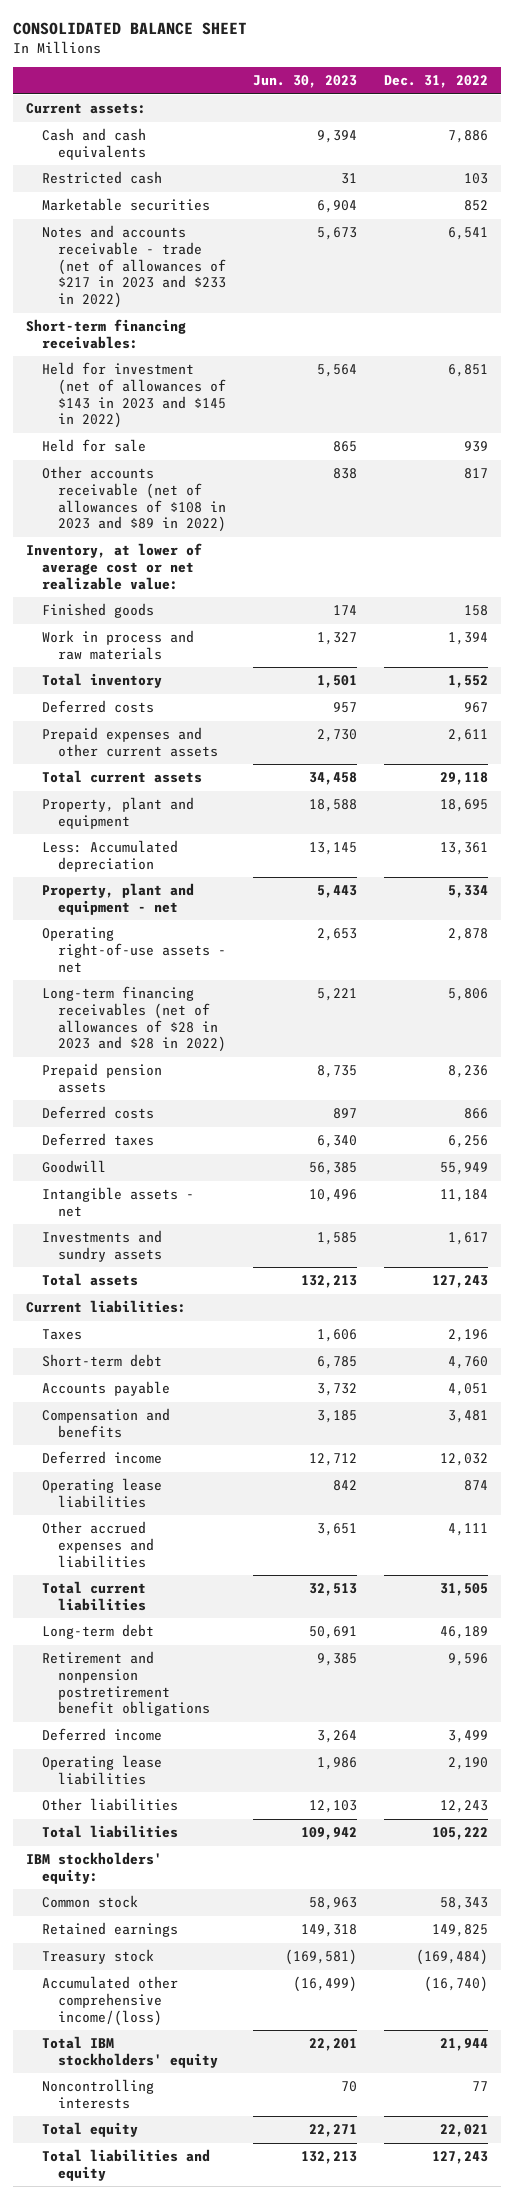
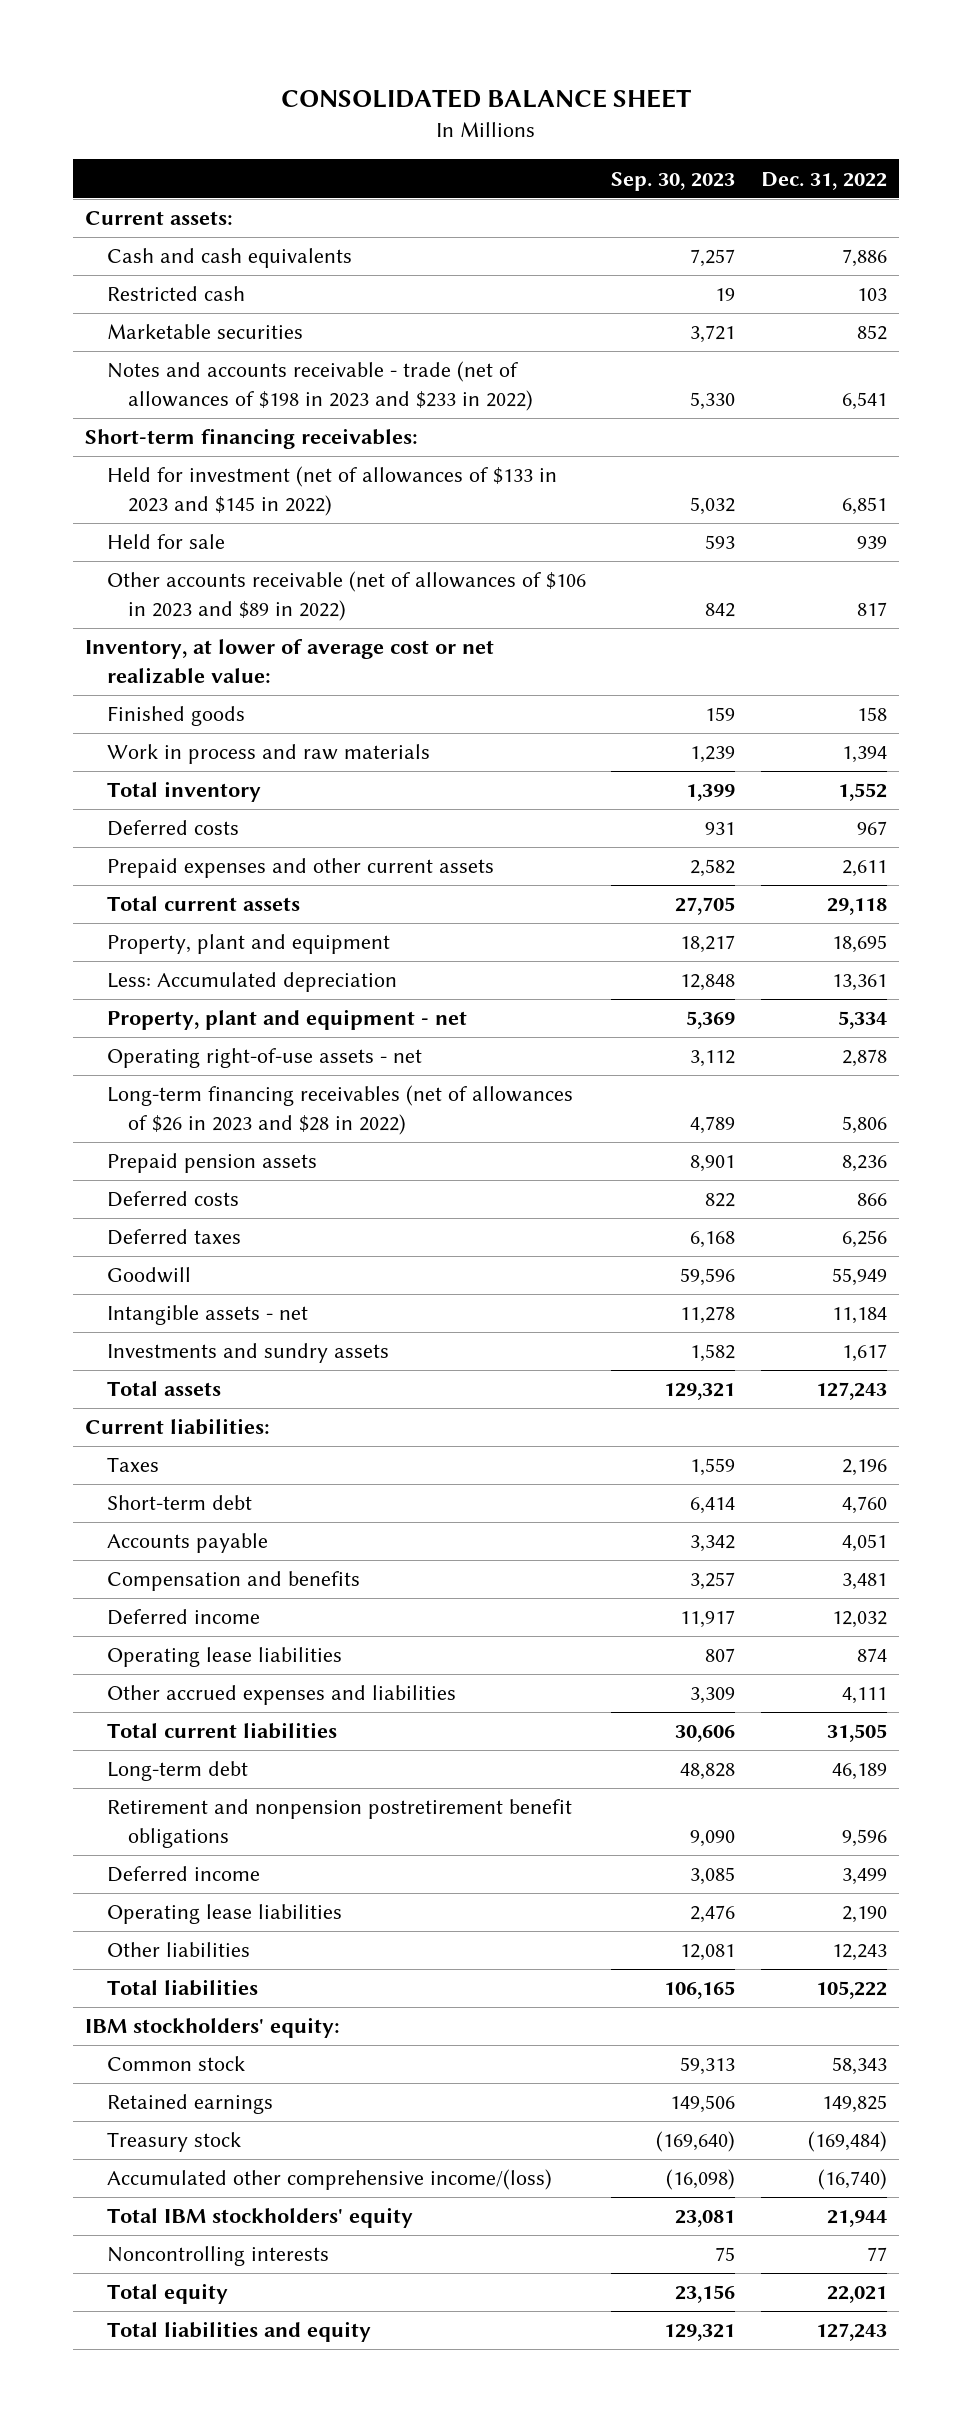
[252,75,357,89] Jun. 30, 2023 -> none
none -> [611,171,736,191] Sep. 30, 2023
[41,225,226,309] Notes and accounts receivable - trade (net of allowances of $217 in 2023 and $233 in 2022) -> [106,361,533,411] Notes and accounts receivable - trade (net of allowances of $198 in 2023 and $233 in 2022)
[41,362,226,429] Held for investment (net of allowances of $143 in 2023 and $145 in 2022) -> [106,466,557,516] Held for investment (net of allowances of $133 in 2023 and $145 in 2022)
[41,466,226,533] Other accounts receivable (net of allowances of $108 in 2023 and $89 in 2022) -> [106,571,586,621] Other accounts receivable (net of allowances of $106 in 2023 and $89 in 2022)
[41,986,226,1053] Long-term financing receivables (net of allowances of $28 in 2023 and $28 in 2022) -> [106,1085,573,1135] Long-term financing receivables (net of allowances of $26 in 2023 and $28 in 2022)

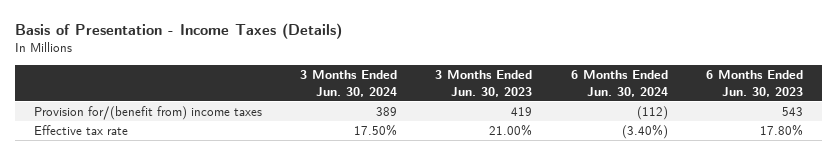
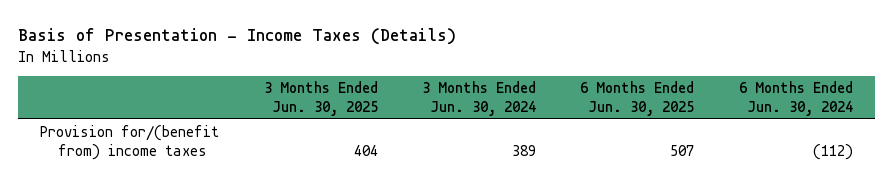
[435,70,533,97] 3 Months Ended Jun. 30, 2023 -> none
[706,70,804,97] 6 Months Ended Jun. 30, 2023 -> none
none -> [263,81,378,117] 3 Months Ended Jun. 30, 2025
none -> [580,81,695,117] 6 Months Ended Jun. 30, 2025
[33,125,128,136] Effective tax rate -> none

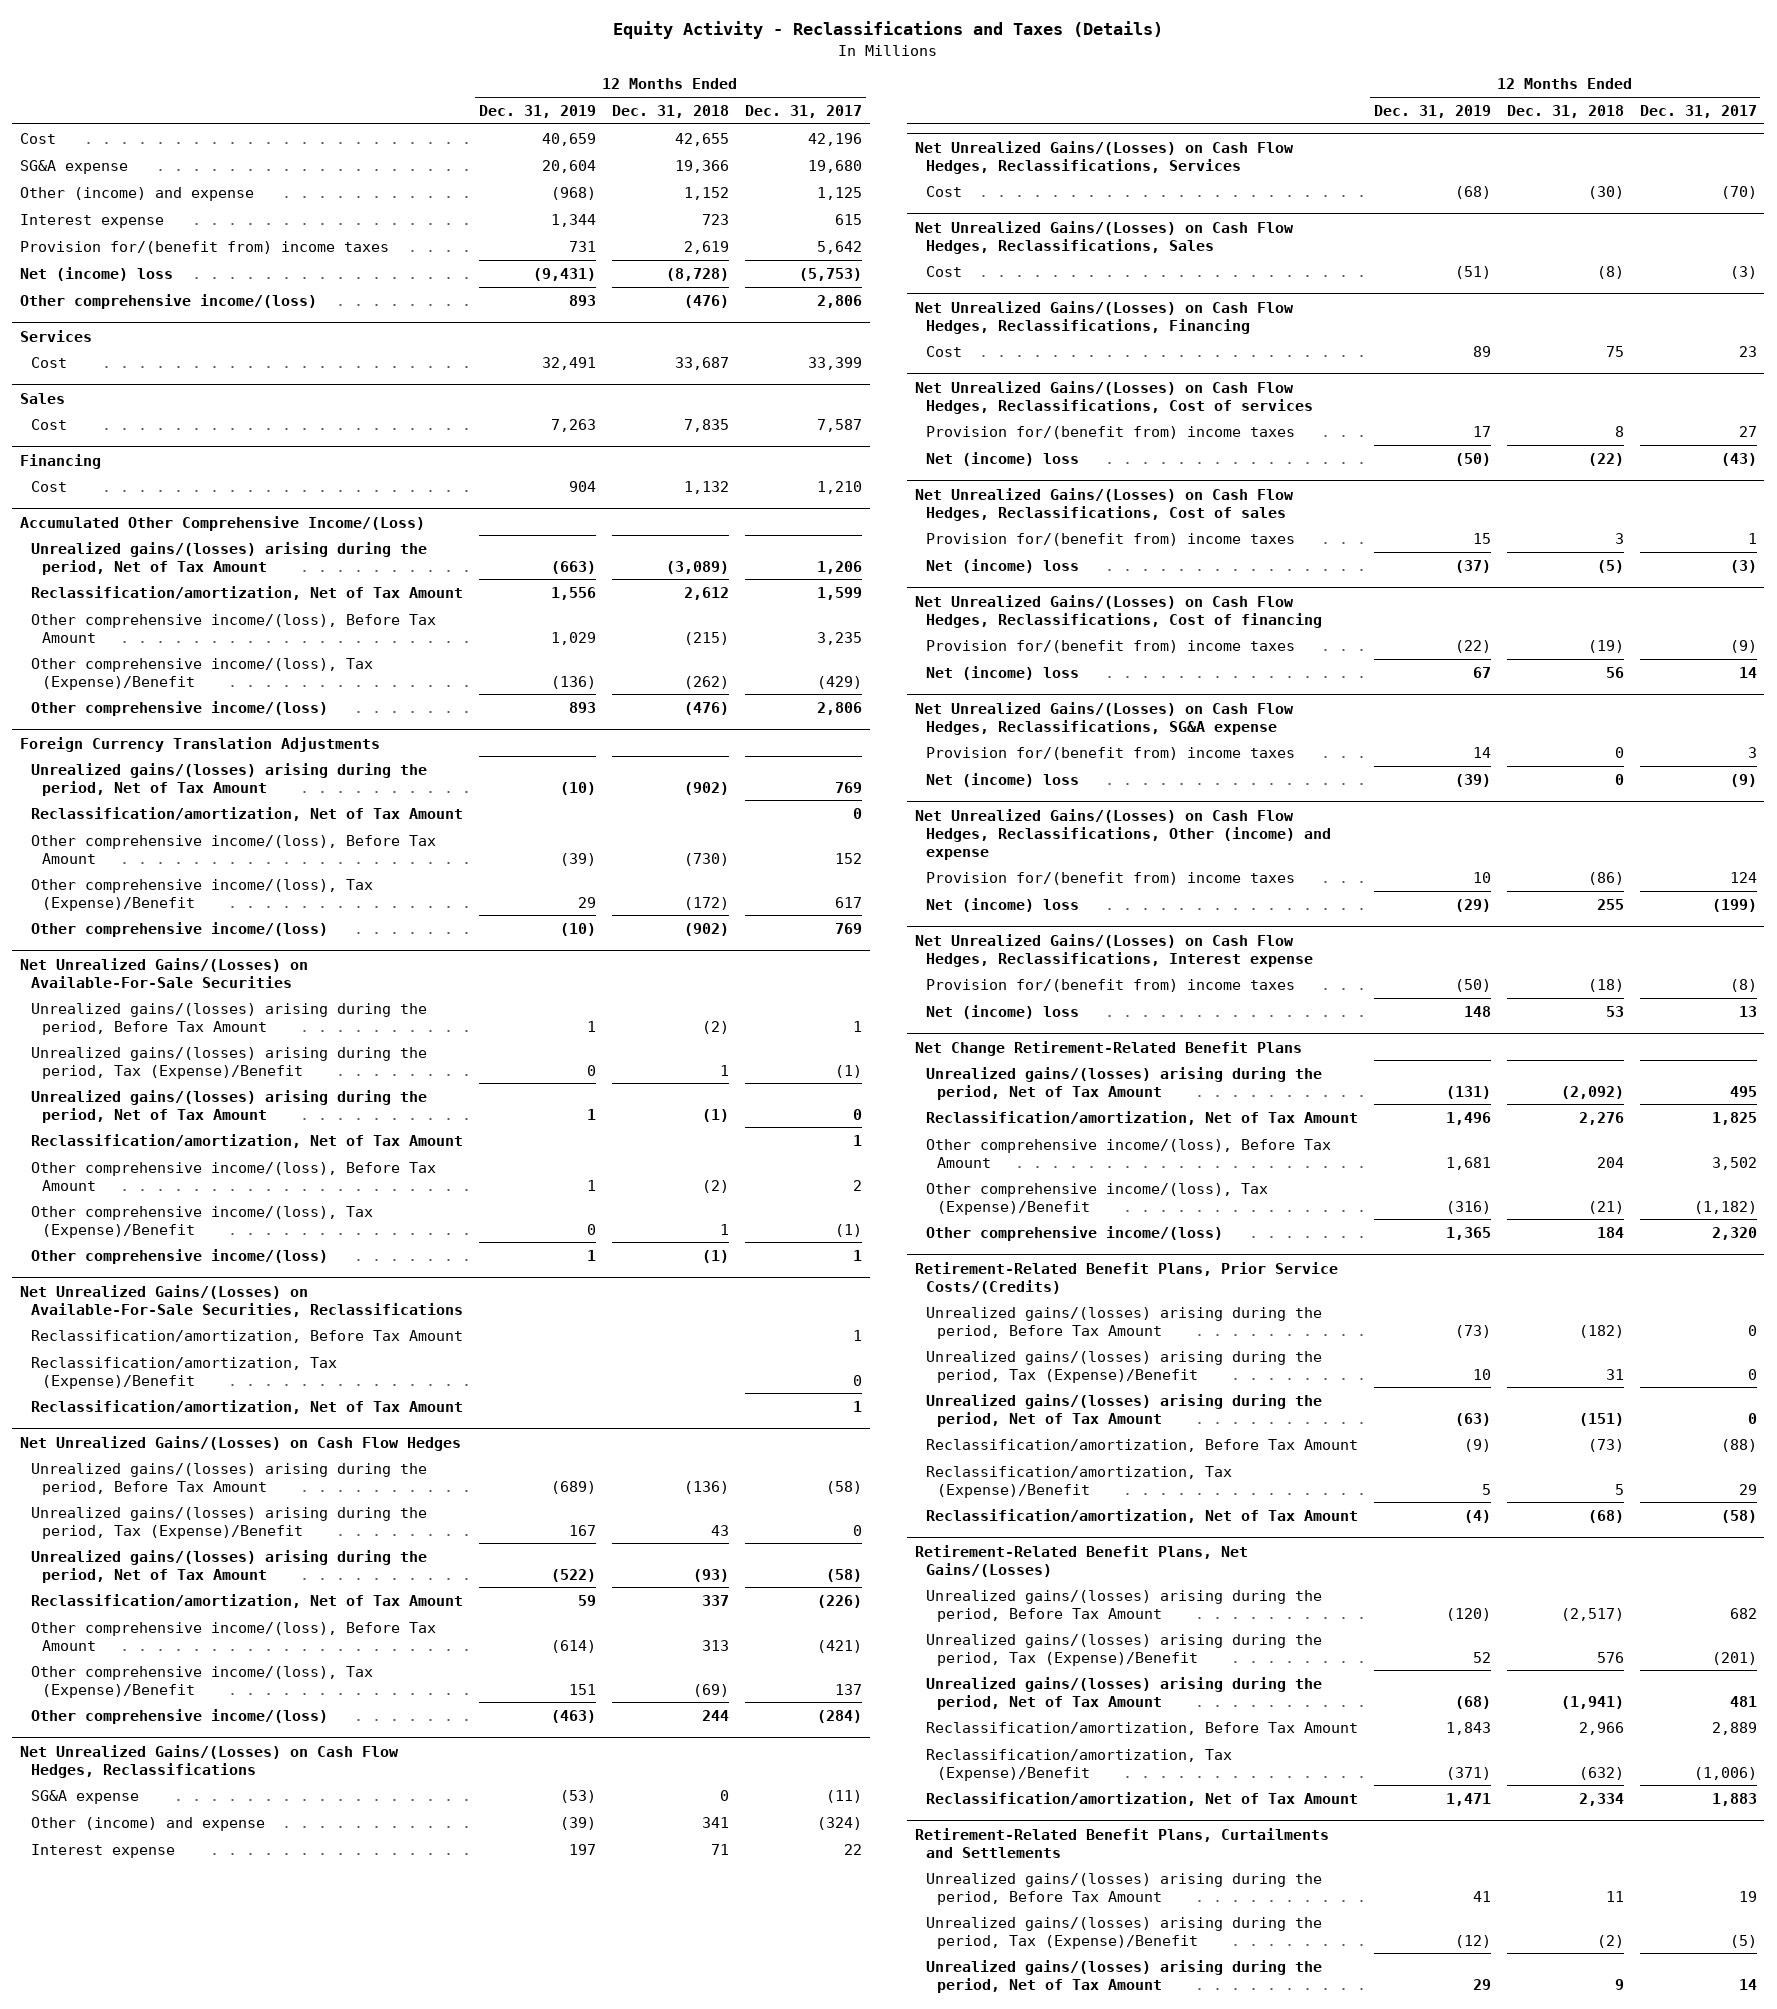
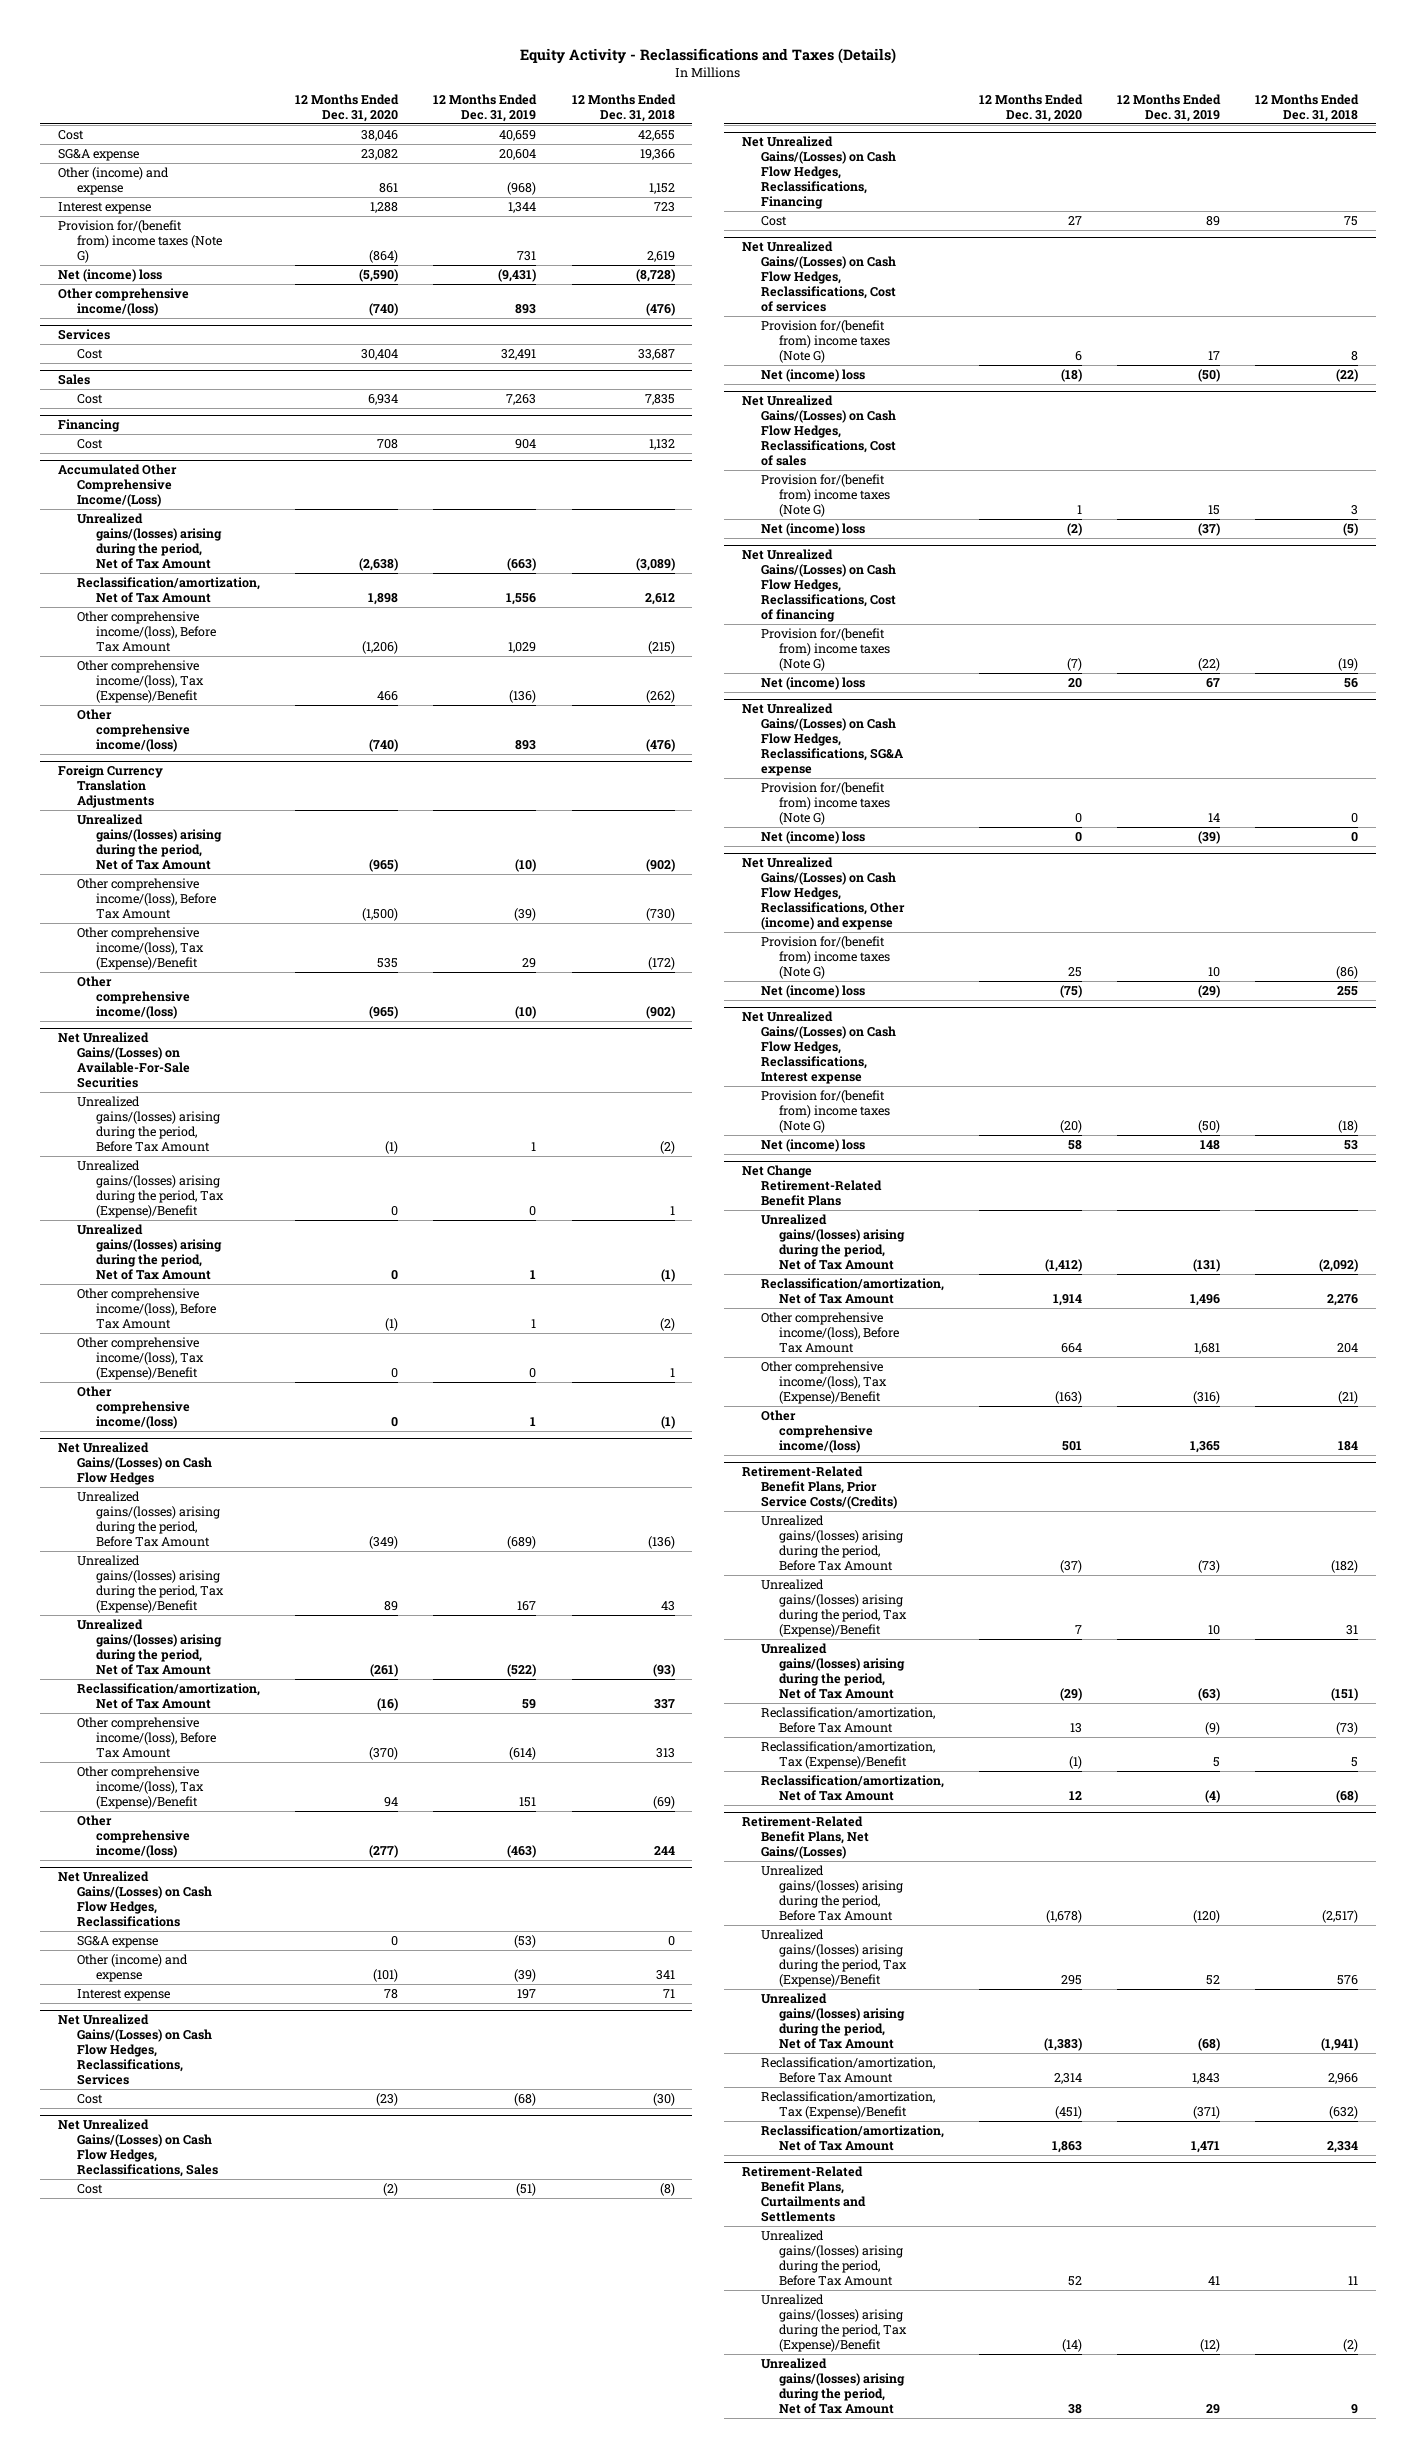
[744,104,862,118] Dec. 31, 2017 -> none
none -> [295,93,400,122] 12 Months Ended Dec. 31, 2020
[20,240,390,254] Provision for/(benefit from) income taxes -> [58,220,222,263] Provision for/(benefit from) income taxes (Note G)
[30,806,463,821] Reclassification/amortization, Net of Tax Amount -> none
[30,1133,463,1148] Reclassification/amortization, Net of Tax Amount -> none
[20,1284,463,1317] Net Unrealized Gains/(Losses) on Available-For-Sale Securities, Reclassifications -> none
[30,1329,463,1343] Reclassification/amortization, Before Tax Amount -> none
[30,1356,337,1389] Reclassification/amortization, Tax (Expense)/Benefit -> none
[30,1399,463,1414] Reclassification/amortization, Net of Tax Amount -> none
[925,425,1295,439] Provision for/(benefit from) income taxes -> [760,320,891,363] Provision for/(benefit from) income taxes (Note G)
[925,532,1295,546] Provision for/(benefit from) income taxes -> [760,474,891,517] Provision for/(benefit from) income taxes (Note G)
[925,639,1295,653] Provision for/(benefit from) income taxes -> [760,628,891,671] Provision for/(benefit from) income taxes (Note G)
[925,746,1295,760] Provision for/(benefit from) income taxes -> [760,782,891,825] Provision for/(benefit from) income taxes (Note G)
[925,871,1295,885] Provision for/(benefit from) income taxes -> [760,936,891,979] Provision for/(benefit from) income taxes (Note G)
[925,978,1295,992] Provision for/(benefit from) income taxes -> [760,1090,891,1133] Provision for/(benefit from) income taxes (Note G)

